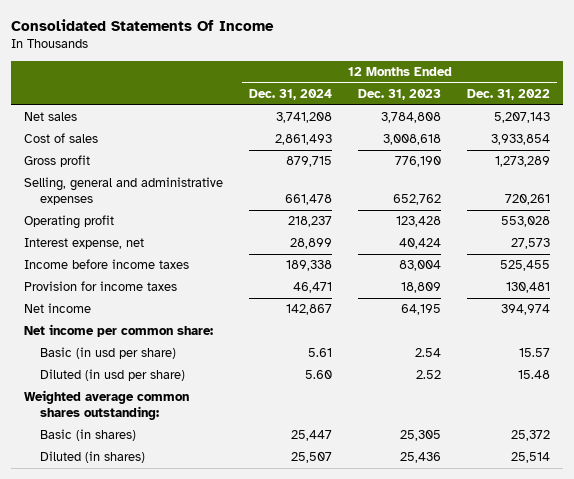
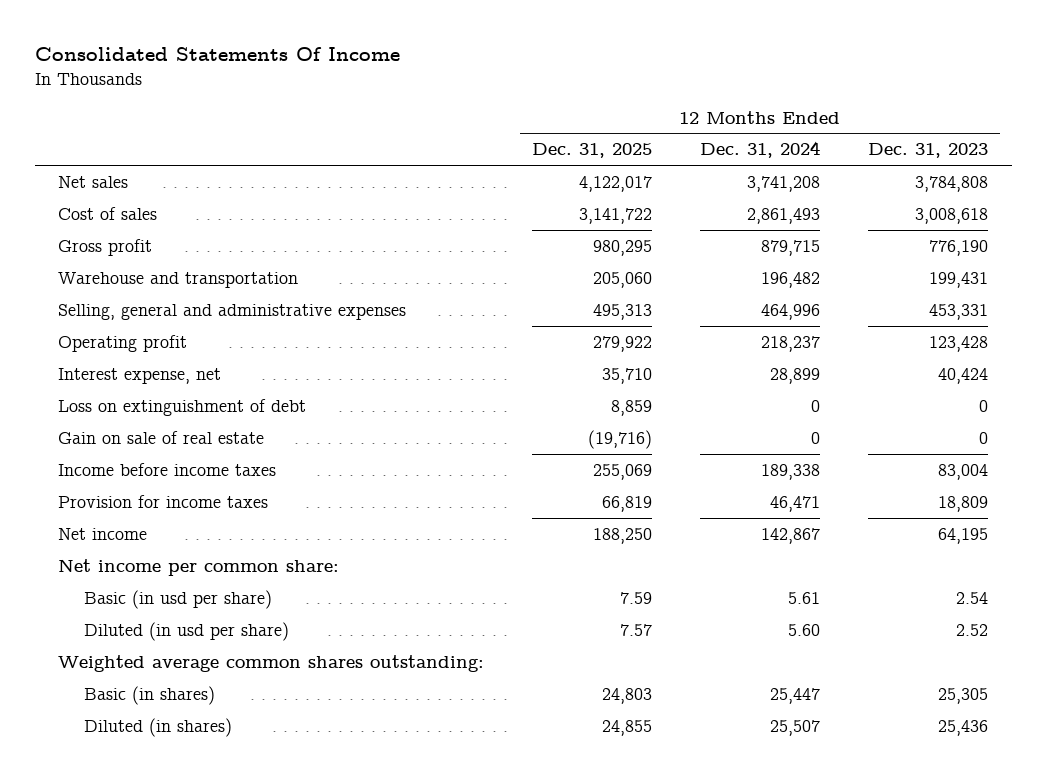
[467,88,551,100] Dec. 31, 2022 -> none
none -> [532,143,653,159] Dec. 31, 2025
none -> [58,271,299,288] Warehouse and transportation
[284,194,332,206] 661,478 -> [761,303,821,320] 464,996
[393,194,442,206] 652,762 -> [928,303,988,320] 453,331
none -> [58,398,307,416] Loss on extinguishment of debt
none -> [58,430,265,444] Gain on sale of real estate

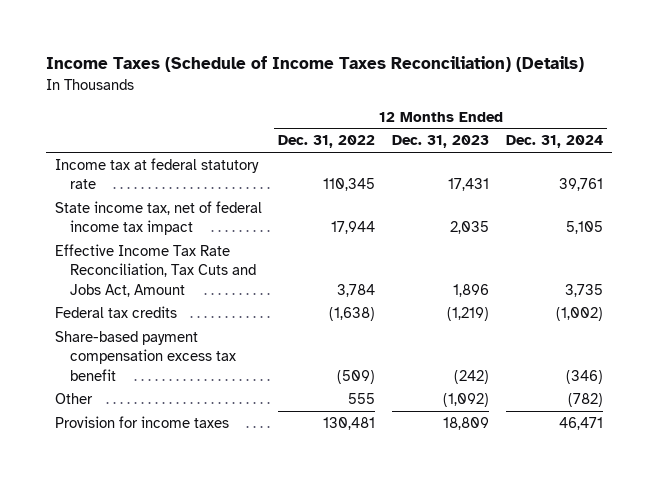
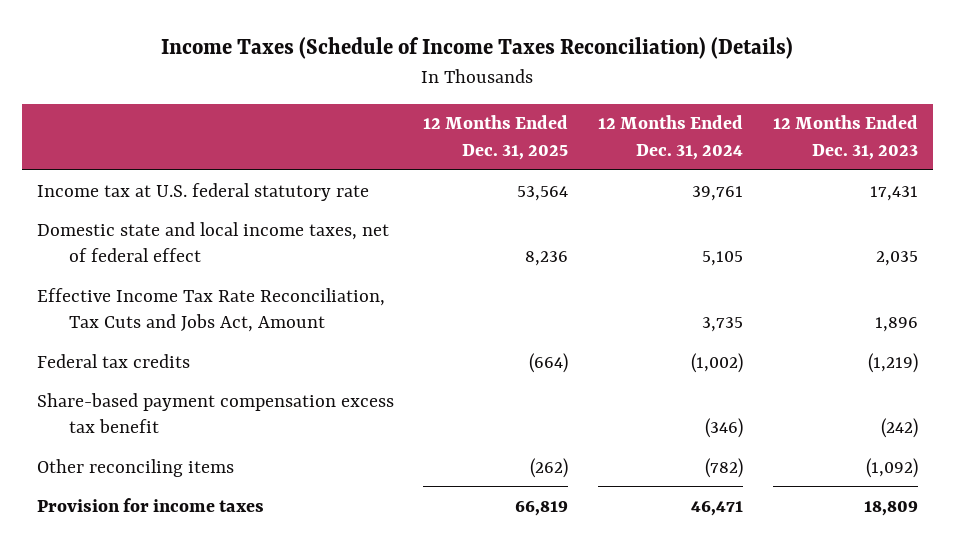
[278,135,376,149] Dec. 31, 2022 -> none
none -> [423,115,569,160] 12 Months Ended Dec. 31, 2025
[54,158,259,190] Income tax at federal statutory rate -> [36,182,369,201] Income tax at U.S. federal statutory rate
[54,201,262,236] State income tax, net of federal income tax impact -> [36,221,389,263] Domestic state and local income taxes, net of federal effect
[54,393,93,405] Other -> [36,458,234,477] Other reconciling items

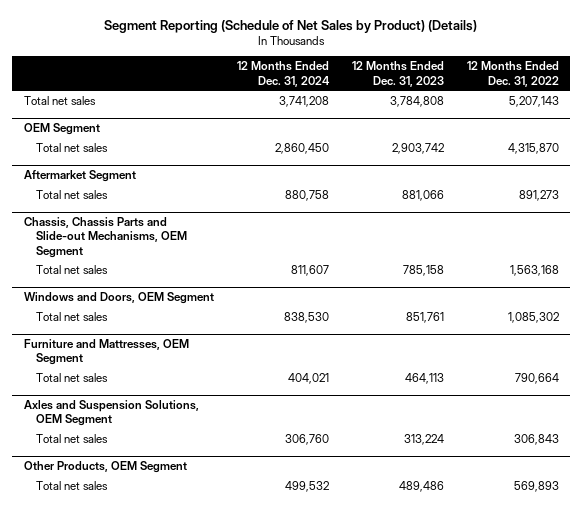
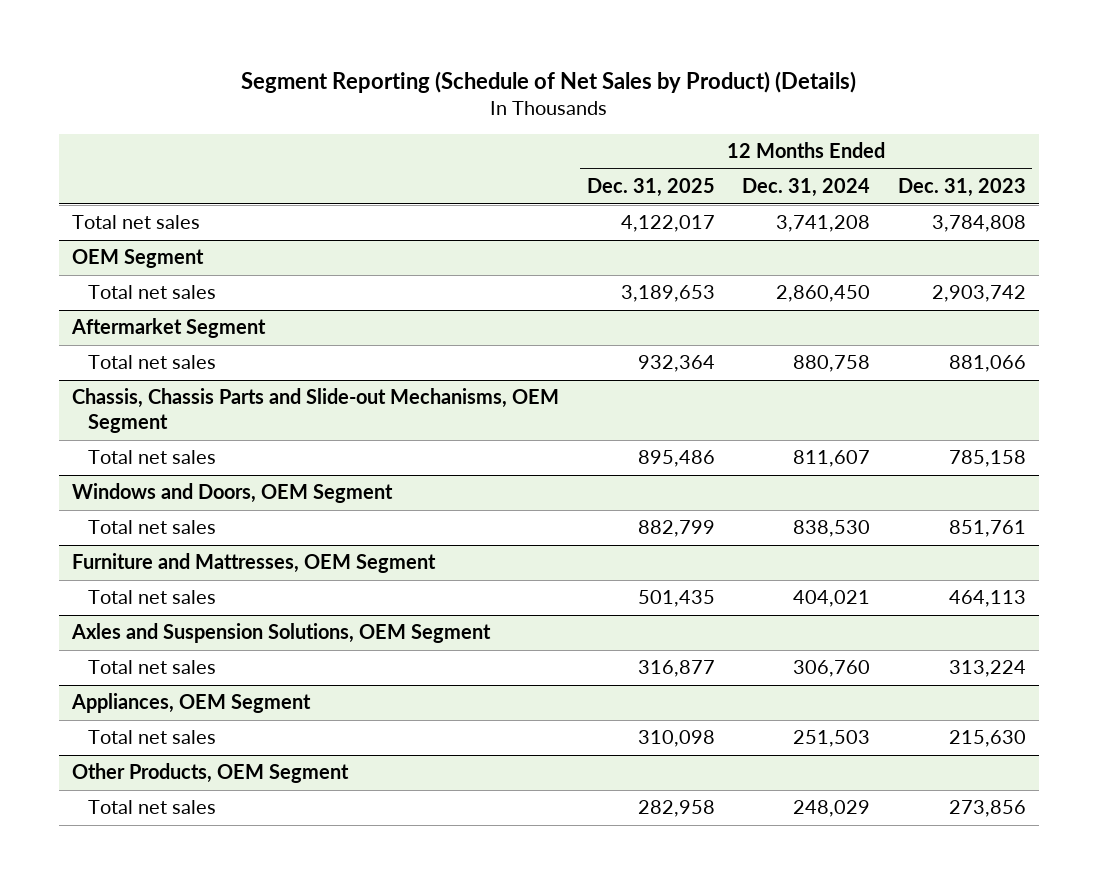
[466,61,559,87] 12 Months Ended Dec. 31, 2022 -> none
none -> [586,178,715,198] Dec. 31, 2025
none -> [71,693,312,714] Appliances, OEM Segment
none -> [88,730,217,745] Total net sales
[284,480,329,492] 499,532 -> [793,800,871,818] 248,029
[398,480,444,492] 489,486 -> [948,800,1026,818] 273,856

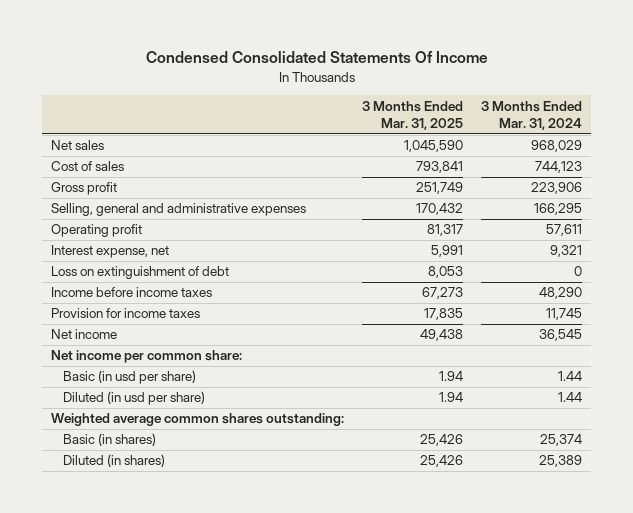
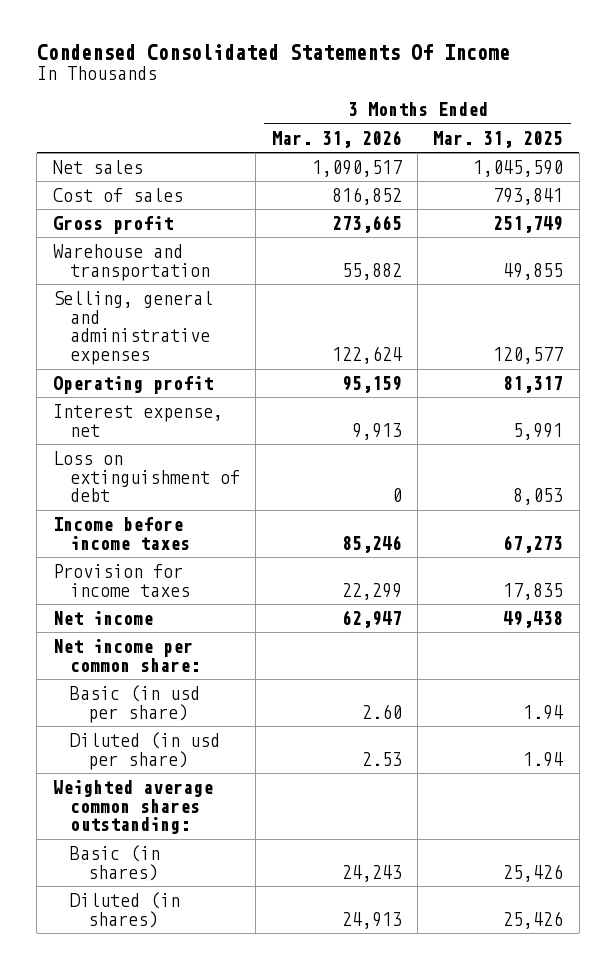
[480,100,582,131] 3 Months Ended Mar. 31, 2024 -> none
none -> [271,129,402,148] Mar. 31, 2026
none -> [52,244,211,281] Warehouse and transportation
[416,203,464,216] 170,432 -> [493,347,564,365] 120,577

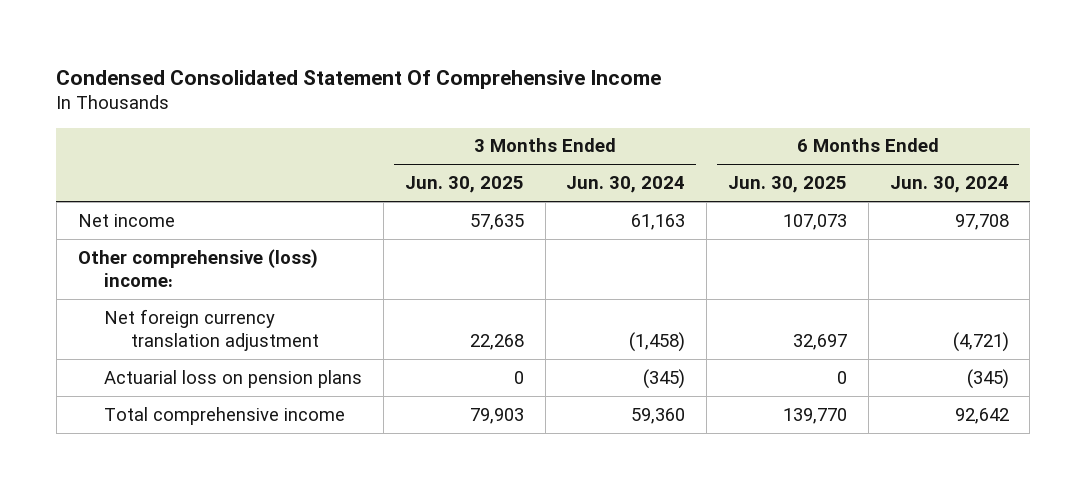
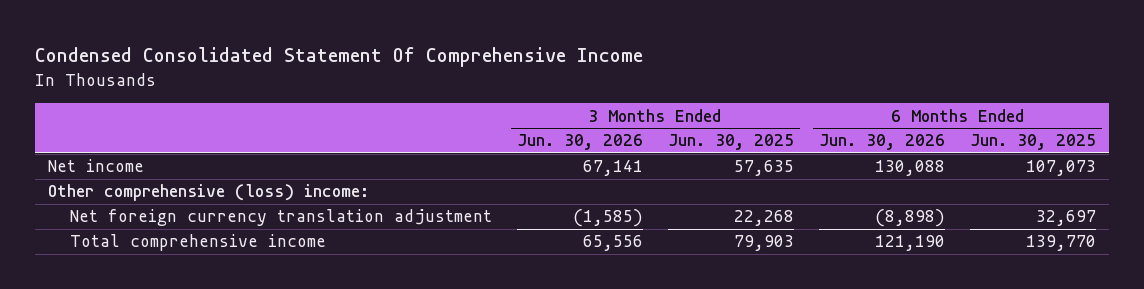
[566,176,686,194] Jun. 30, 2024 -> none
[889,176,1009,194] Jun. 30, 2024 -> none
none -> [516,134,643,151] Jun. 30, 2026
none -> [819,134,946,151] Jun. 30, 2026
[104,369,363,388] Actuarial loss on pension plans -> none

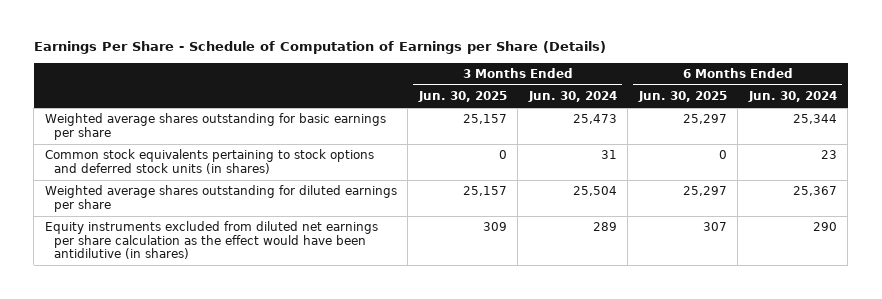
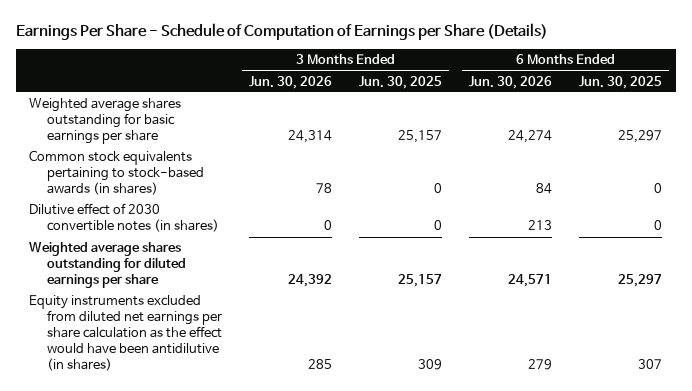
[527,91,617,103] Jun. 30, 2024 -> none
[747,91,837,103] Jun. 30, 2024 -> none
none -> [249,75,333,89] Jun. 30, 2026
none -> [469,75,553,89] Jun. 30, 2026
[44,149,374,174] Common stock equivalents pertaining to stock options and deferred stock units (in shares) -> [29,150,204,196] Common stock equivalents pertaining to stock-based awards (in shares)
none -> [29,203,219,233] Dilutive effect of 2030 convertible notes (in shares)

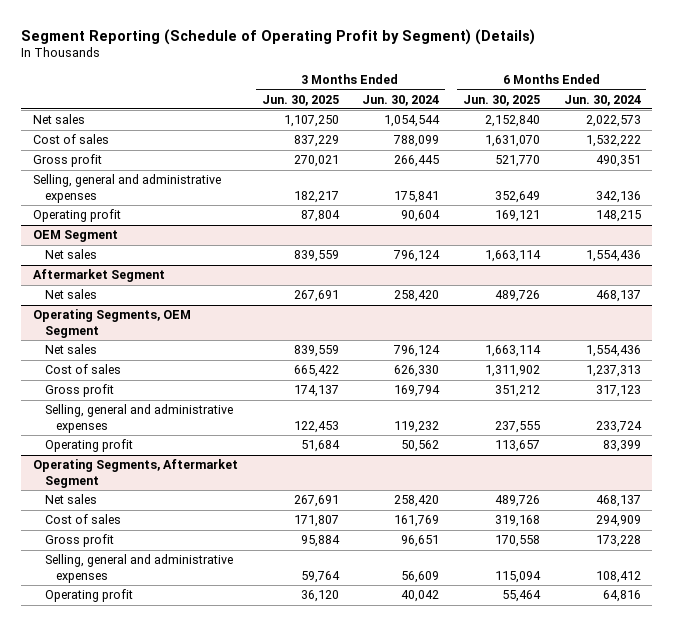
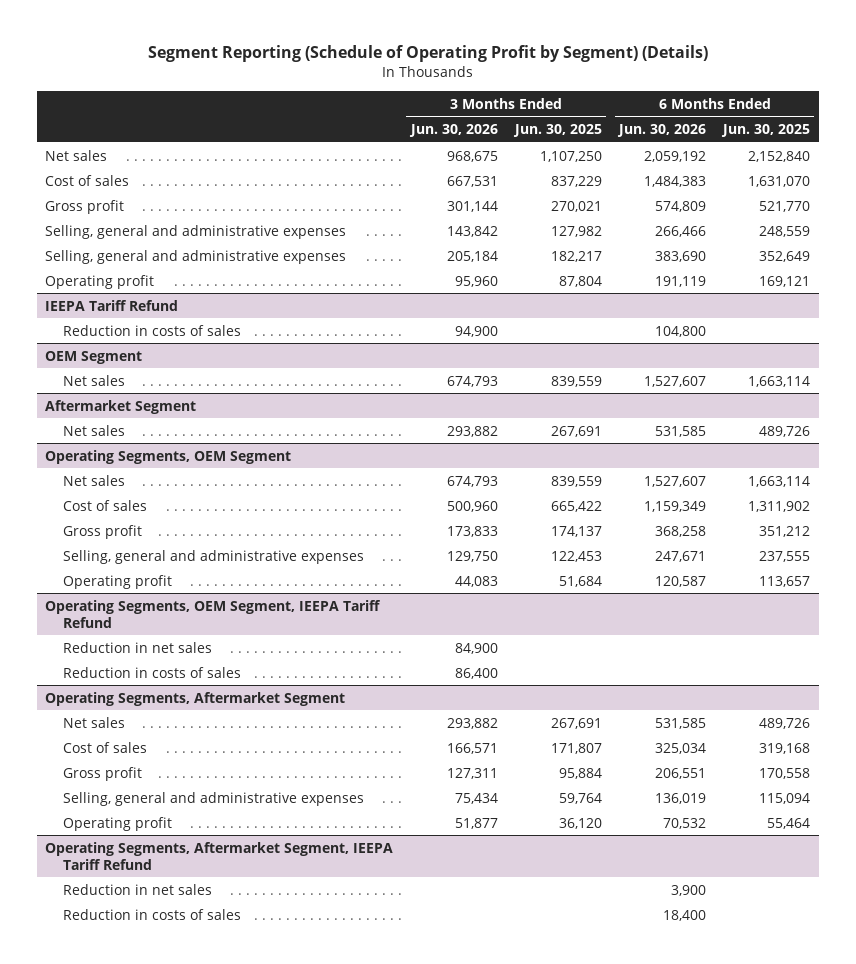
[362,94,440,106] Jun. 30, 2024 -> none
[563,94,641,106] Jun. 30, 2024 -> none
none -> [408,124,498,138] Jun. 30, 2026
none -> [616,124,706,138] Jun. 30, 2026
none -> [45,224,347,239] Selling, general and administrative expenses
none -> [45,299,179,311] IEEPA Tariff Refund
none -> [62,324,241,336] Reduction in costs of sales
none -> [45,599,382,628] Operating Segments, OEM Segment, IEEPA Tariff Refund
none -> [62,641,212,653] Reduction in net sales
none -> [62,666,241,678] Reduction in costs of sales
none -> [45,841,394,870] Operating Segments, Aftermarket Segment, IEEPA Tariff Refund
none -> [62,883,212,895] Reduction in net sales
none -> [62,908,241,920] Reduction in costs of sales

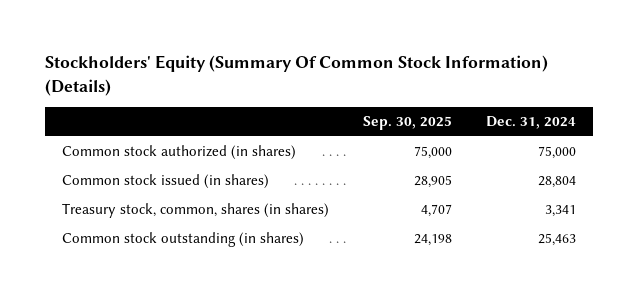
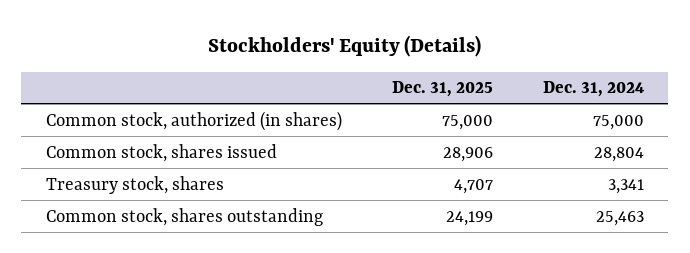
[44,55,548,96] Stockholders' Equity (Summary Of Common Stock Information) (Details) -> [207,34,481,57] Stockholders' Equity (Details)
[362,116,452,131] Sep. 30, 2025 -> none
none -> [391,81,493,98] Dec. 31, 2025
[61,145,296,161] Common stock authorized (in shares) -> [46,110,343,131] Common stock, authorized (in shares)
[61,174,269,190] Common stock issued (in shares) -> [46,143,278,162] Common stock, shares issued
[61,203,329,219] Treasury stock, common, shares (in shares) -> [46,175,225,194] Treasury stock, shares
[61,232,304,248] Common stock outstanding (in shares) -> [46,207,324,226] Common stock, shares outstanding

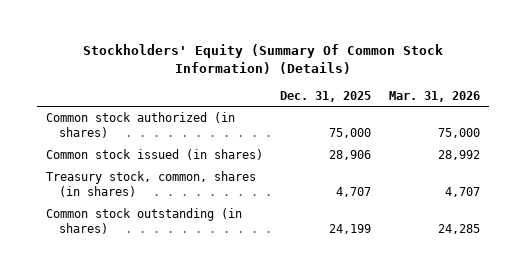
[207,34,481,57] Stockholders' Equity (Details) -> [82,44,443,74] Stockholders' Equity (Summary Of Common Stock Information) (Details)
[542,81,644,98] Dec. 31, 2024 -> none
none -> [388,90,480,102] Mar. 31, 2026
[46,110,343,131] Common stock, authorized (in shares) -> [45,112,235,139] Common stock authorized (in shares)
[46,143,278,162] Common stock, shares issued -> [45,149,263,161] Common stock issued (in shares)
[46,175,225,194] Treasury stock, shares -> [45,171,256,198] Treasury stock, common, shares (in shares)
[46,207,324,226] Common stock, shares outstanding -> [45,208,242,235] Common stock outstanding (in shares)

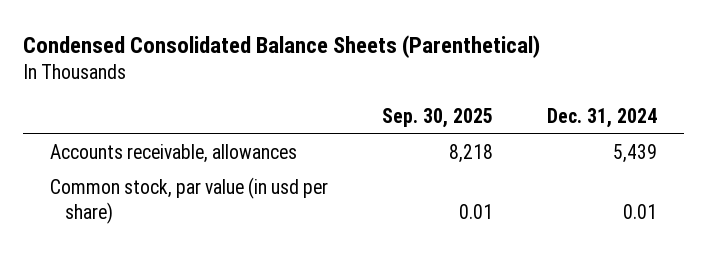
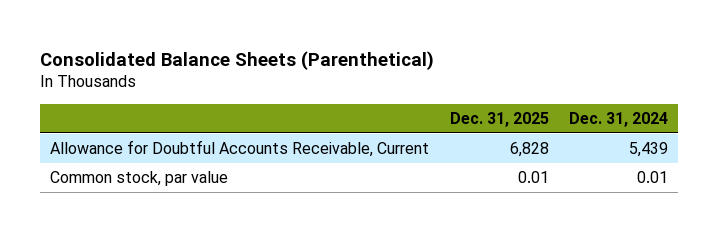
[22,34,540,58] Condensed Consolidated Balance Sheets (Parenthetical) -> [40,50,435,70] Consolidated Balance Sheets (Parenthetical)
[381,108,493,129] Sep. 30, 2025 -> none
none -> [449,112,549,128] Dec. 31, 2025
[49,144,297,164] Accounts receivable, allowances -> [50,140,430,158] Allowance for Doubtful Accounts Receivable, Current
[49,177,328,225] Common stock, par value (in usd per share) -> [50,171,229,187] Common stock, par value

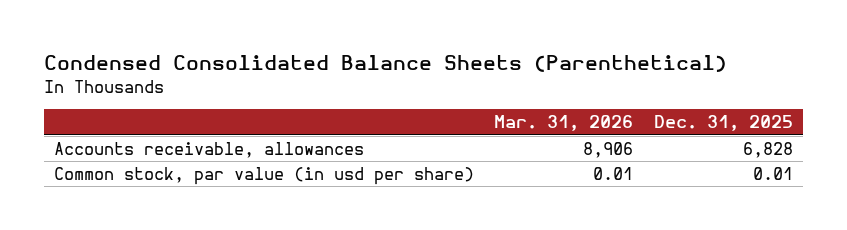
[40,50,435,70] Consolidated Balance Sheets (Parenthetical) -> [43,54,727,72] Condensed Consolidated Balance Sheets (Parenthetical)
[568,112,668,128] Dec. 31, 2024 -> none
none -> [494,115,634,132] Mar. 31, 2026
[50,140,430,158] Allowance for Doubtful Accounts Receivable, Current -> [54,142,365,159] Accounts receivable, allowances
[50,171,229,187] Common stock, par value -> [54,167,475,186] Common stock, par value (in usd per share)

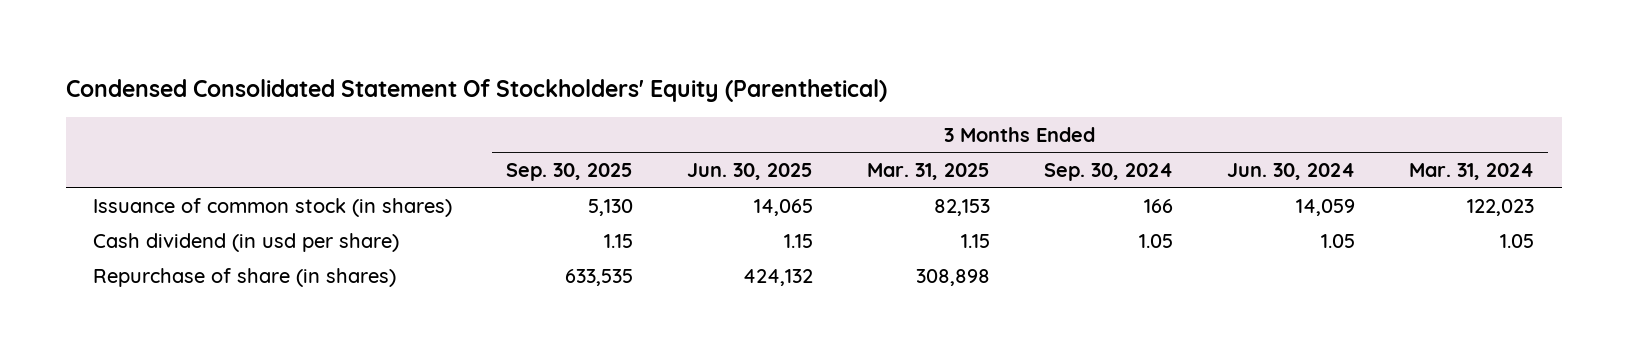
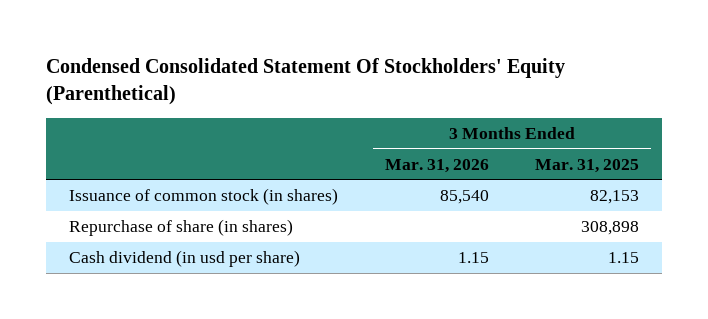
[505,163,633,182] Sep. 30, 2025 -> none
[686,163,813,181] Jun. 30, 2025 -> none
[1044,163,1174,182] Sep. 30, 2024 -> none
[1227,163,1356,181] Jun. 30, 2024 -> none
[1409,163,1535,181] Mar. 31, 2024 -> none
none -> [384,158,489,173] Mar. 31, 2026
[92,232,399,252] Cash dividend (in usd per share) -> [69,250,301,268] Cash dividend (in usd per share)

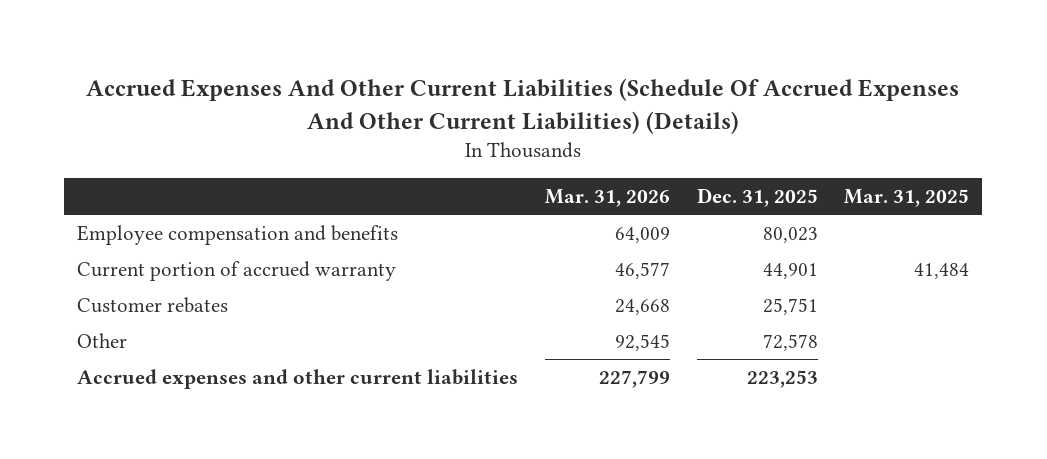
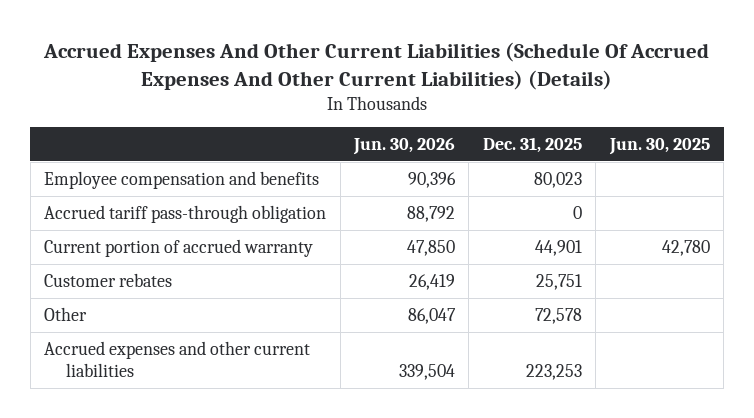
[544,188,670,207] Mar. 31, 2026 -> none
[844,188,970,207] Mar. 31, 2025 -> none
none -> [353,137,456,156] Jun. 30, 2026
none -> [608,138,710,156] Jun. 30, 2025
none -> [44,204,327,223] Accrued tariff pass-through obligation

